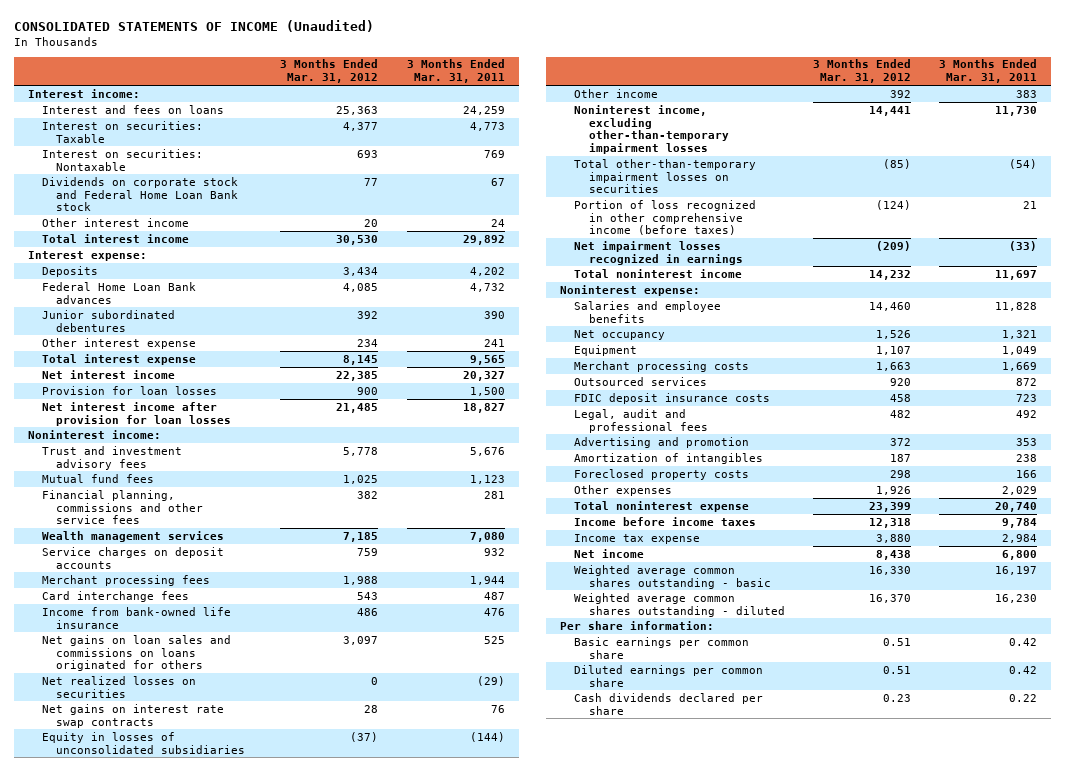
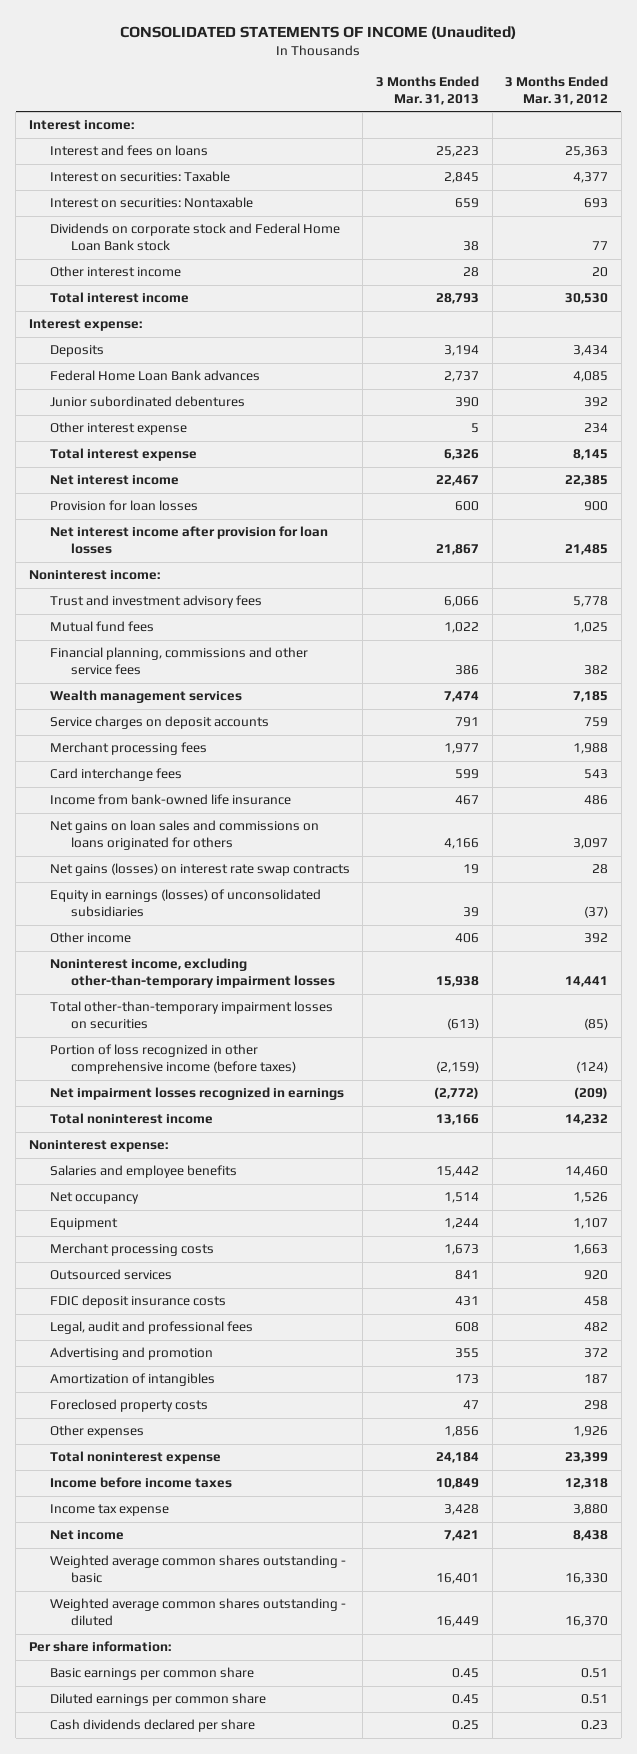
[406,59,505,84] 3 Months Ended Mar. 31, 2011 -> none
none -> [375,75,479,105] 3 Months Ended Mar. 31, 2013
[42,675,197,698] Net realized losses on securities -> none
[42,703,225,728] Net gains on interest rate swap contracts -> [49,863,350,877] Net gains (losses) on interest rate swap contracts
[42,731,246,754] Equity in losses of unconsolidated subsidiaries -> [49,889,321,918] Equity in earnings (losses) of unconsolidated subsidiaries

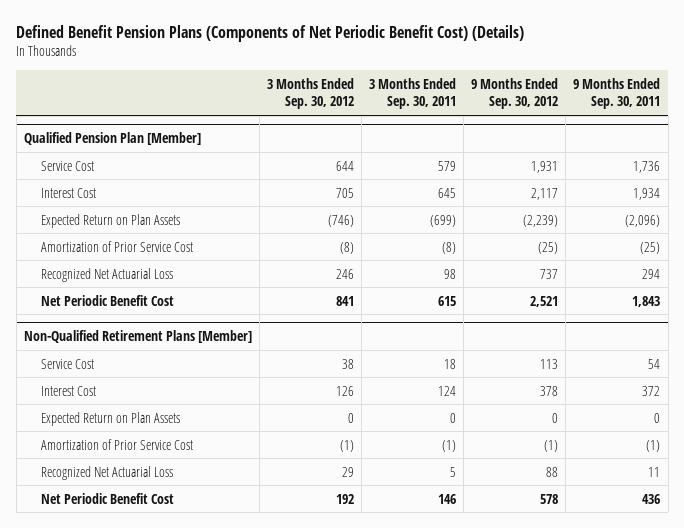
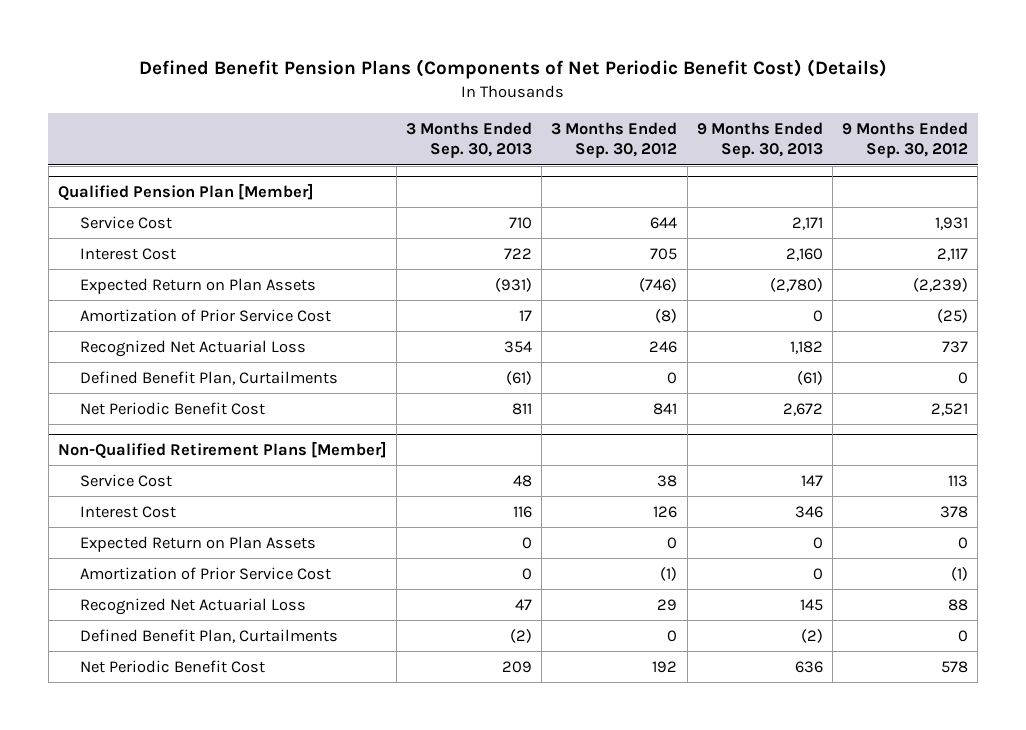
[369,77,457,110] 3 Months Ended Sep. 30, 2011 -> none
[573,77,661,110] 9 Months Ended Sep. 30, 2011 -> none
none -> [406,122,533,159] 3 Months Ended Sep. 30, 2013
none -> [696,122,823,159] 9 Months Ended Sep. 30, 2013
none -> [79,370,338,385] Defined Benefit Plan, Curtailments
none -> [79,628,338,643] Defined Benefit Plan, Curtailments

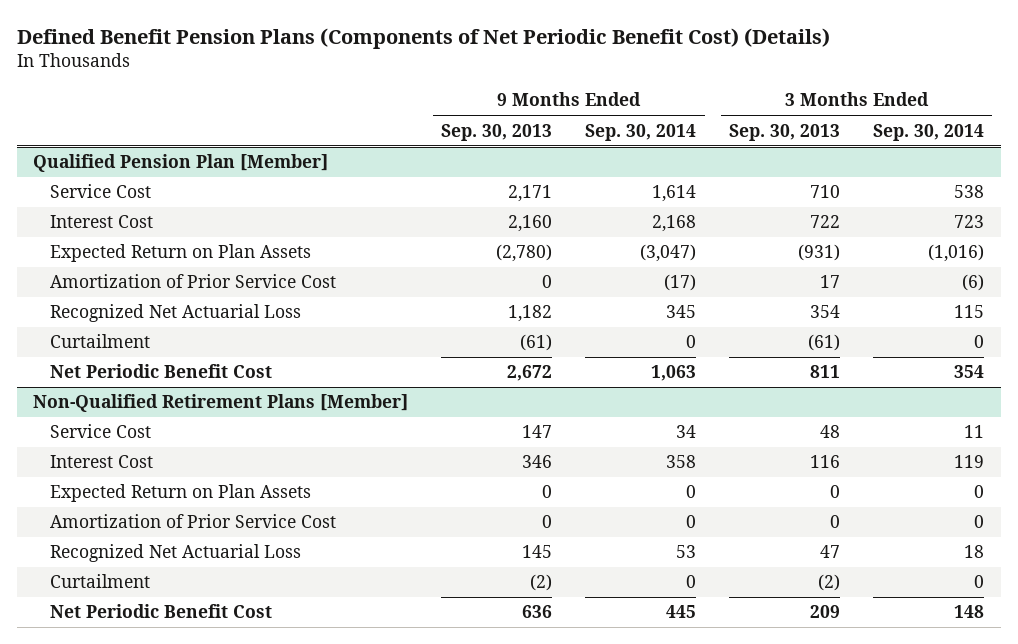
[551,122,678,159] 3 Months Ended Sep. 30, 2012 -> none
[841,122,968,159] 9 Months Ended Sep. 30, 2012 -> none
none -> [585,123,697,141] Sep. 30, 2014
none -> [873,123,985,141] Sep. 30, 2014
[79,370,338,385] Defined Benefit Plan, Curtailments -> [50,334,151,349] Curtailment
[79,628,338,643] Defined Benefit Plan, Curtailments -> [50,574,151,589] Curtailment

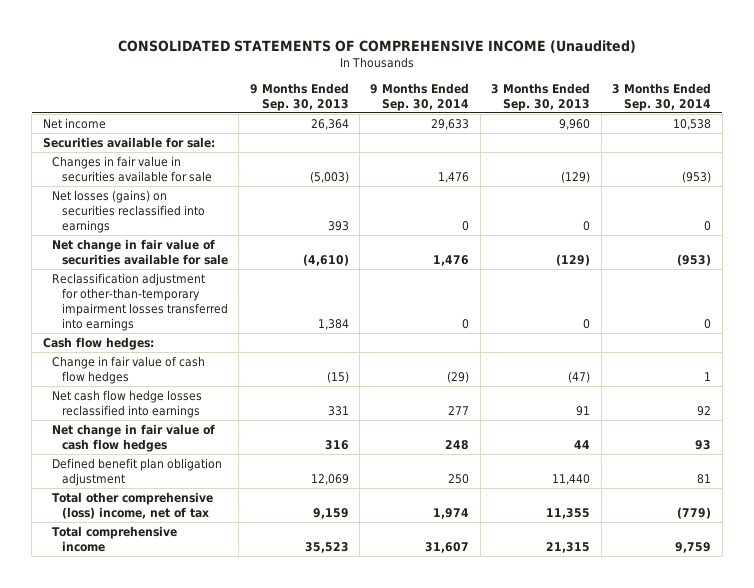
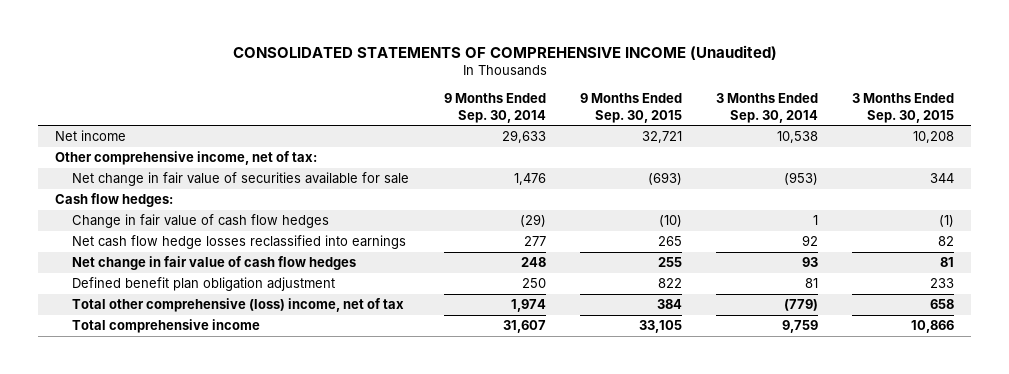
[249,82,349,112] 9 Months Ended Sep. 30, 2013 -> none
[491,82,591,112] 3 Months Ended Sep. 30, 2013 -> none
none -> [579,93,682,123] 9 Months Ended Sep. 30, 2015
none -> [852,93,955,123] 3 Months Ended Sep. 30, 2015
[52,155,212,182] Changes in fair value in securities available for sale -> none
[52,189,205,234] Net losses (gains) on securities reclassified into earnings -> none
[42,136,215,148] Securities available for sale: -> [54,151,317,166] Other comprehensive income, net of tax:
[52,272,228,332] Reclassification adjustment for other-than-temporary impairment losses transferred into earnings -> none

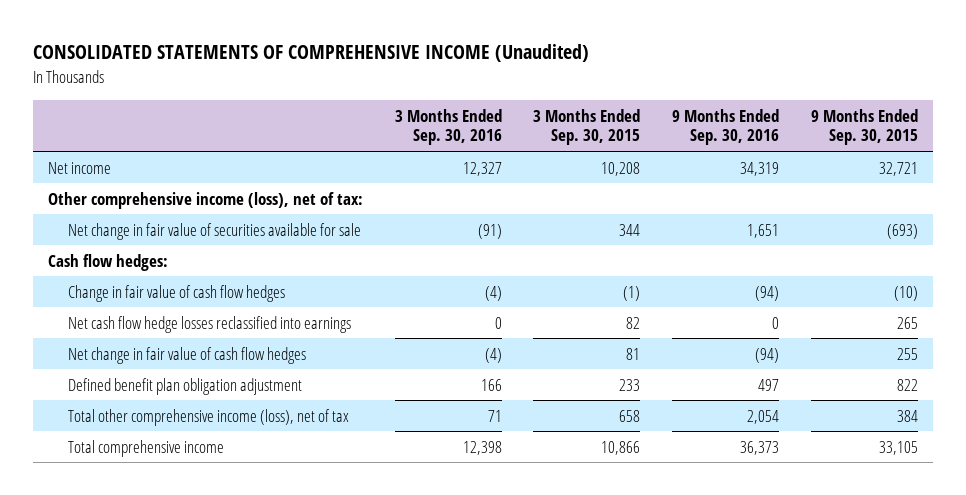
[443,93,546,123] 9 Months Ended Sep. 30, 2014 -> none
[716,93,819,123] 3 Months Ended Sep. 30, 2014 -> none
none -> [394,108,502,146] 3 Months Ended Sep. 30, 2016
none -> [671,108,779,146] 9 Months Ended Sep. 30, 2016
[54,151,317,166] Other comprehensive income, net of tax: -> [48,191,364,209] Other comprehensive income (loss), net of tax:
[72,298,405,313] Total other comprehensive (loss) income, net of tax -> [67,408,349,426] Total other comprehensive income (loss), net of tax

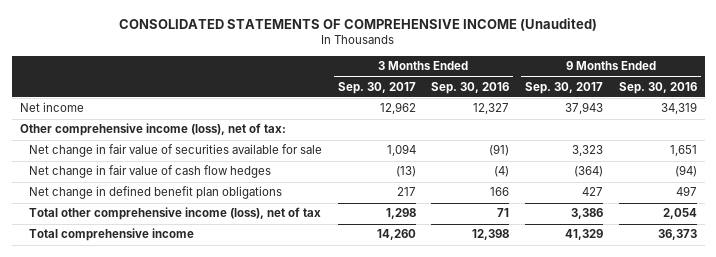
[533,108,641,146] 3 Months Ended Sep. 30, 2015 -> none
[810,108,918,146] 9 Months Ended Sep. 30, 2015 -> none
none -> [337,81,416,94] Sep. 30, 2017
none -> [525,81,604,94] Sep. 30, 2017
[48,253,169,271] Cash flow hedges: -> none
[67,284,285,302] Change in fair value of cash flow hedges -> none
[67,315,351,333] Net cash flow hedge losses reclassified into earnings -> none
[67,377,302,395] Defined benefit plan obligation adjustment -> [28,186,282,200] Net change in defined benefit plan obligations

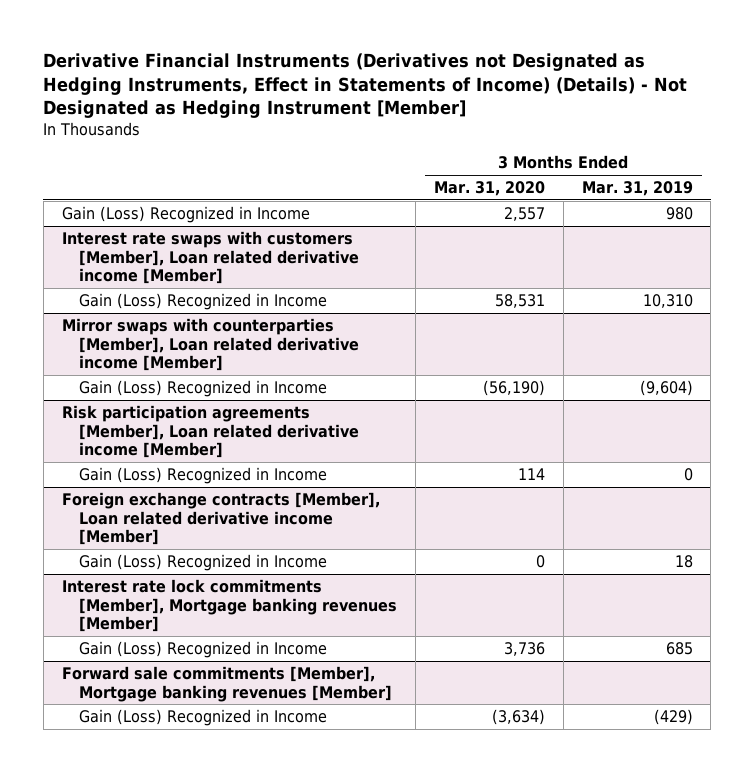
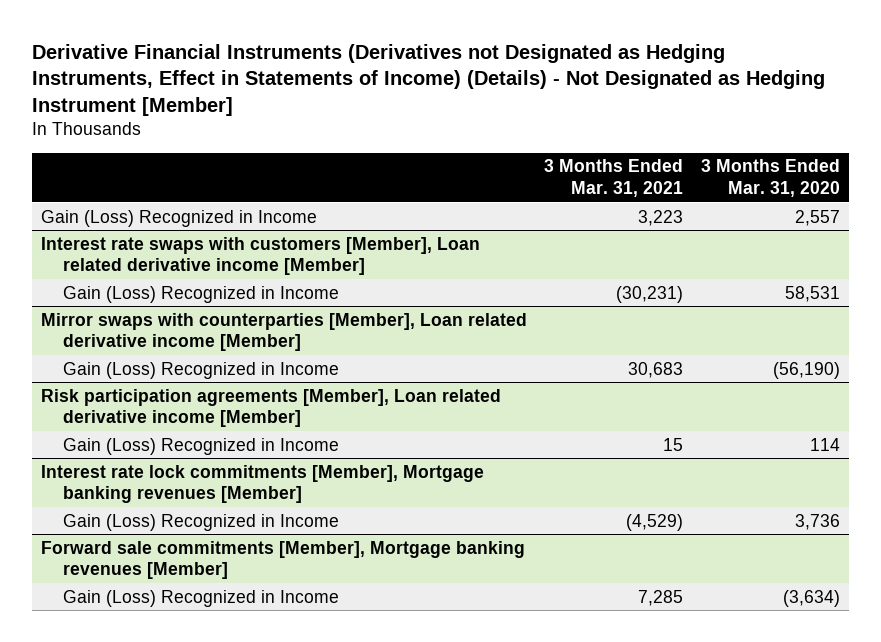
[581,181,693,197] Mar. 31, 2019 -> none
none -> [544,159,684,198] 3 Months Ended Mar. 31, 2021
[61,491,380,546] Foreign exchange contracts [Member], Loan related derivative income [Member] -> none
[78,553,327,571] Gain (Loss) Recognized in Income -> none

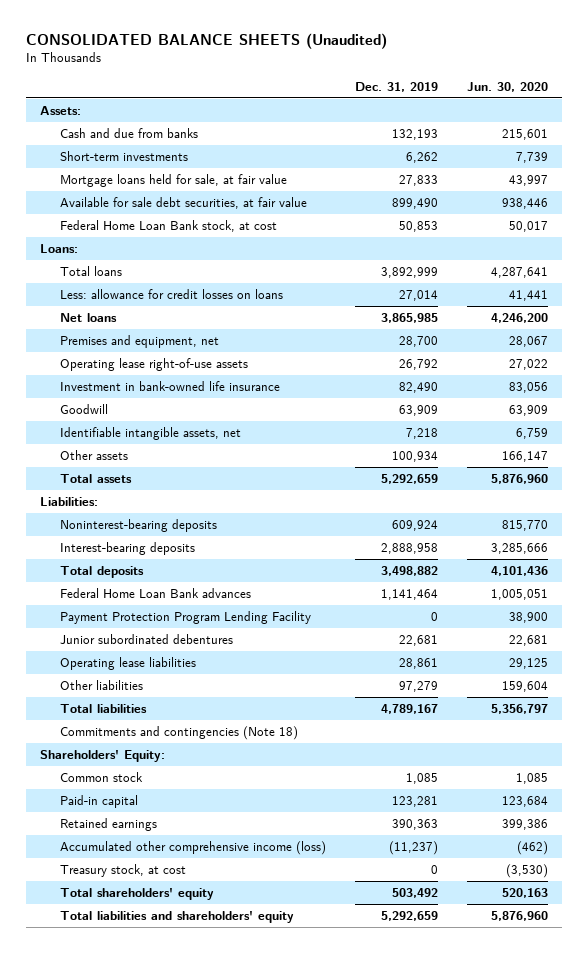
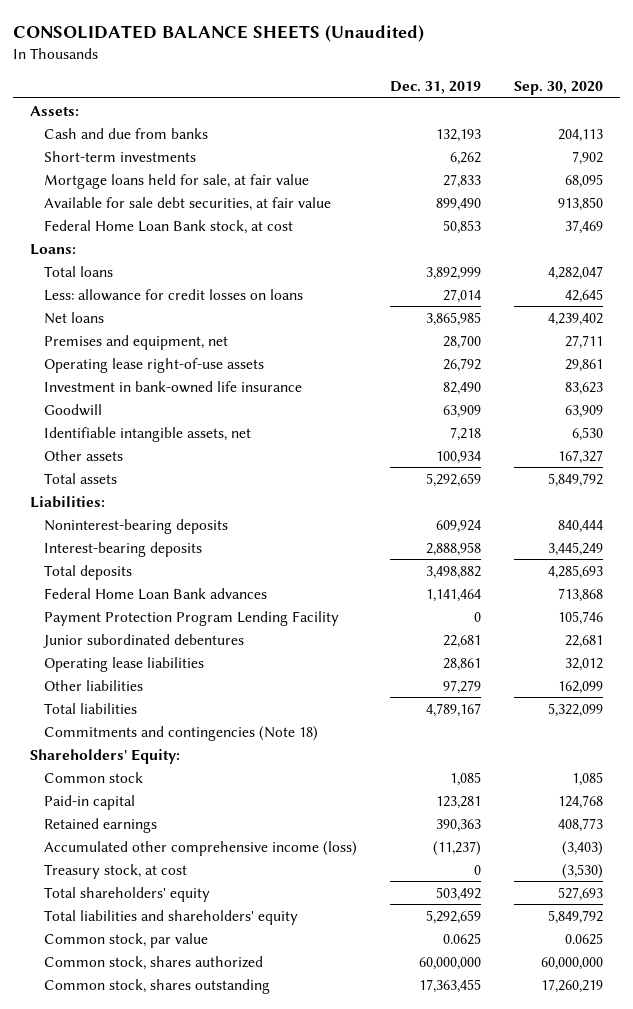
[466,81,548,92] Jun. 30, 2020 -> none
none -> [514,81,604,96] Sep. 30, 2020
none -> [44,932,209,948] Common stock, par value
none -> [44,955,264,970] Common stock, shares authorized
none -> [44,978,271,994] Common stock, shares outstanding

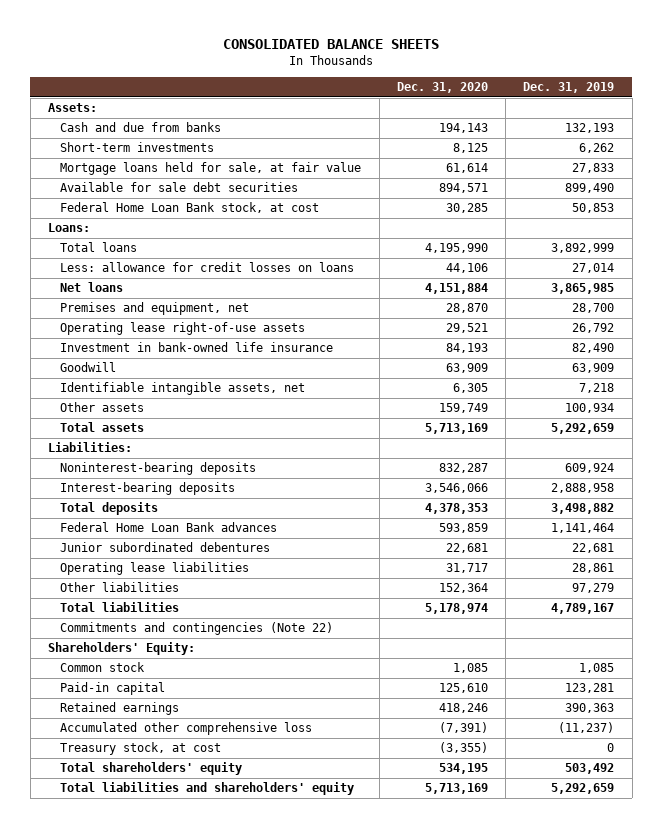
[13,24,425,42] CONSOLIDATED BALANCE SHEETS (Unaudited) -> [223,38,440,49] CONSOLIDATED BALANCE SHEETS
[514,81,604,96] Sep. 30, 2020 -> none
none -> [396,82,488,94] Dec. 31, 2020
[44,196,332,211] Available for sale debt securities, at fair value -> [60,182,299,193] Available for sale debt securities
[44,610,340,626] Payment Protection Program Lending Facility -> none
[44,725,319,741] Commitments and contingencies (Note 18) -> [60,622,334,636] Commitments and contingencies (Note 22)
[44,840,358,856] Accumulated other comprehensive income (loss) -> [60,722,313,736] Accumulated other comprehensive loss
[44,932,209,948] Common stock, par value -> none
[44,955,264,970] Common stock, shares authorized -> none
[44,978,271,994] Common stock, shares outstanding -> none

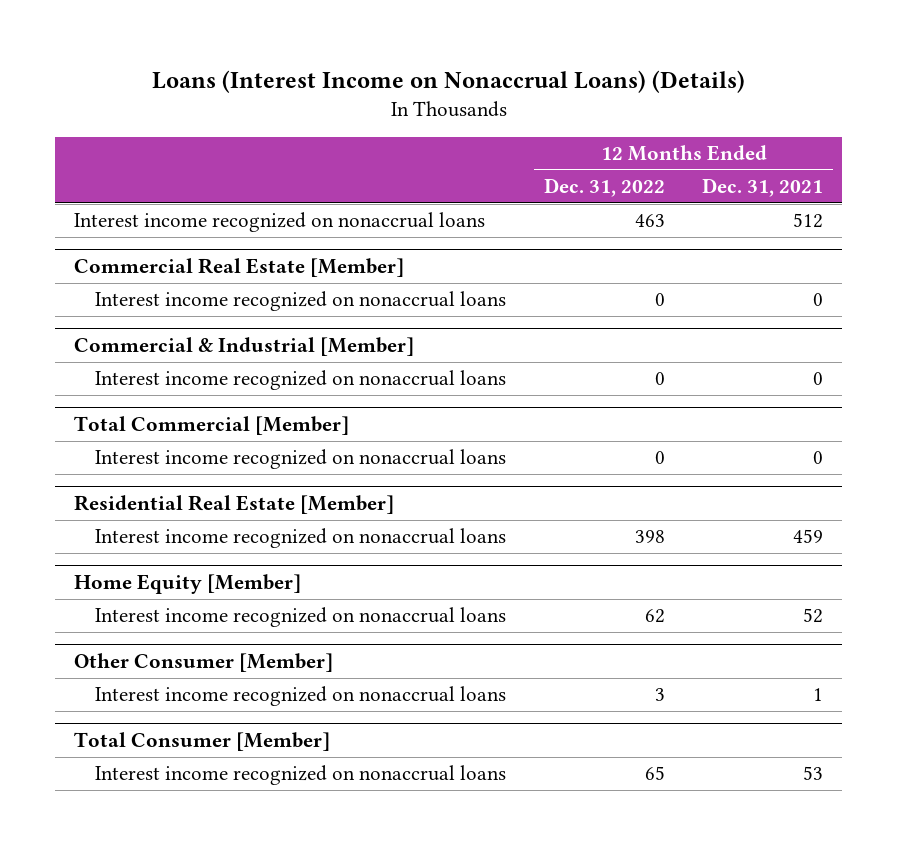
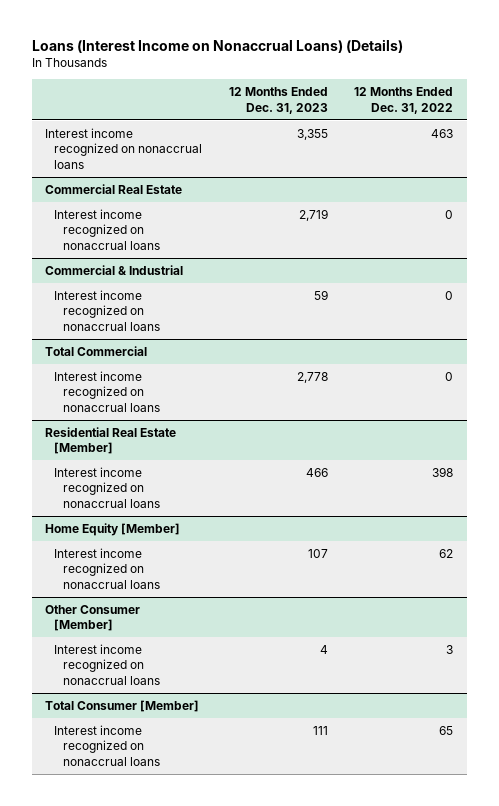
[702,177,824,197] Dec. 31, 2021 -> none
none -> [228,87,328,114] 12 Months Ended Dec. 31, 2023
[73,258,404,278] Commercial Real Estate [Member] -> [45,183,183,194] Commercial Real Estate
[73,337,414,357] Commercial & Industrial [Member] -> [45,264,184,275] Commercial & Industrial
[73,416,349,436] Total Commercial [Member] -> [45,345,148,356] Total Commercial

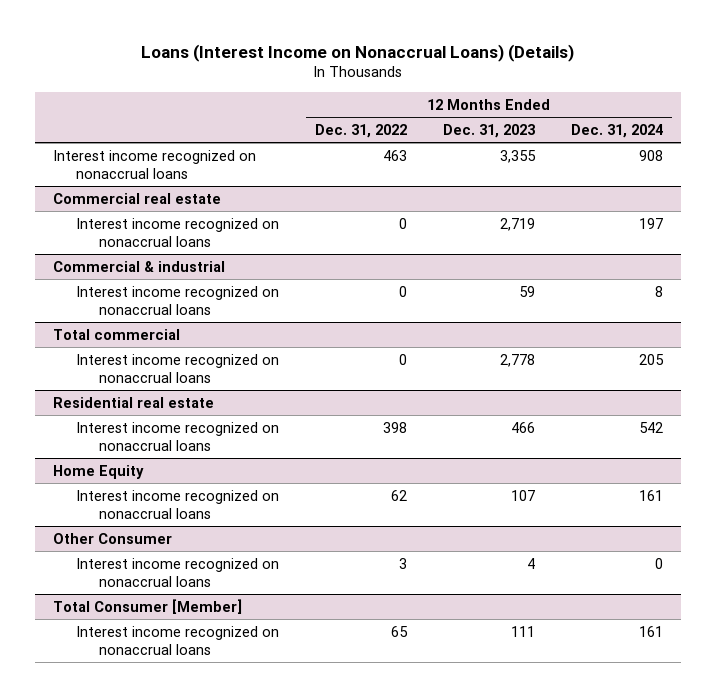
none -> [570,123,663,138] Dec. 31, 2024
[45,183,183,194] Commercial Real Estate -> [52,192,221,204] Commercial real estate
[45,264,184,275] Commercial & Industrial -> [52,260,225,272] Commercial & industrial
[45,345,148,356] Total Commercial -> [52,328,180,340] Total commercial
[45,426,177,455] Residential Real Estate [Member] -> [52,396,214,408] Residential real estate
[45,522,181,536] Home Equity [Member] -> [52,464,144,479] Home Equity
[45,604,141,632] Other Consumer [Member] -> [52,532,172,544] Other Consumer

